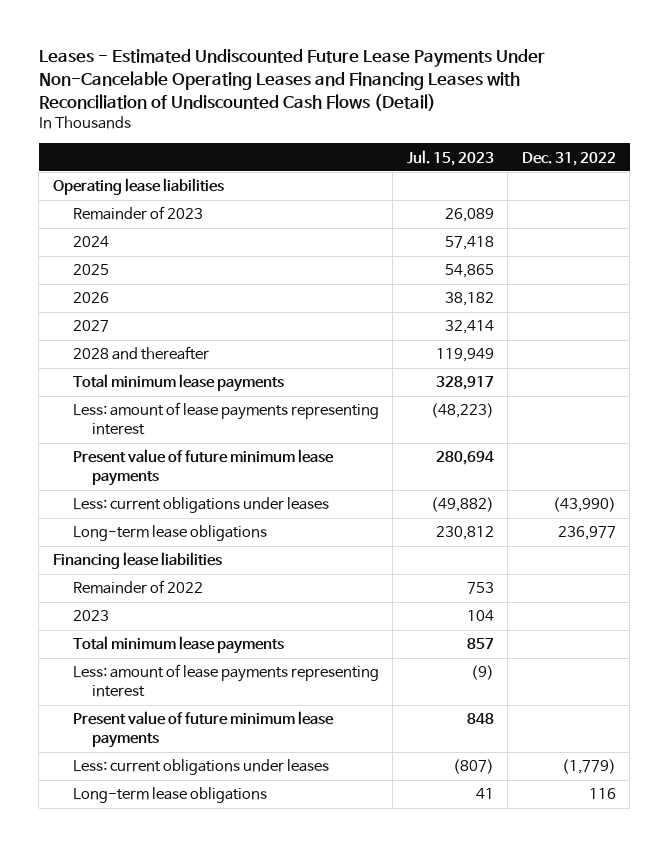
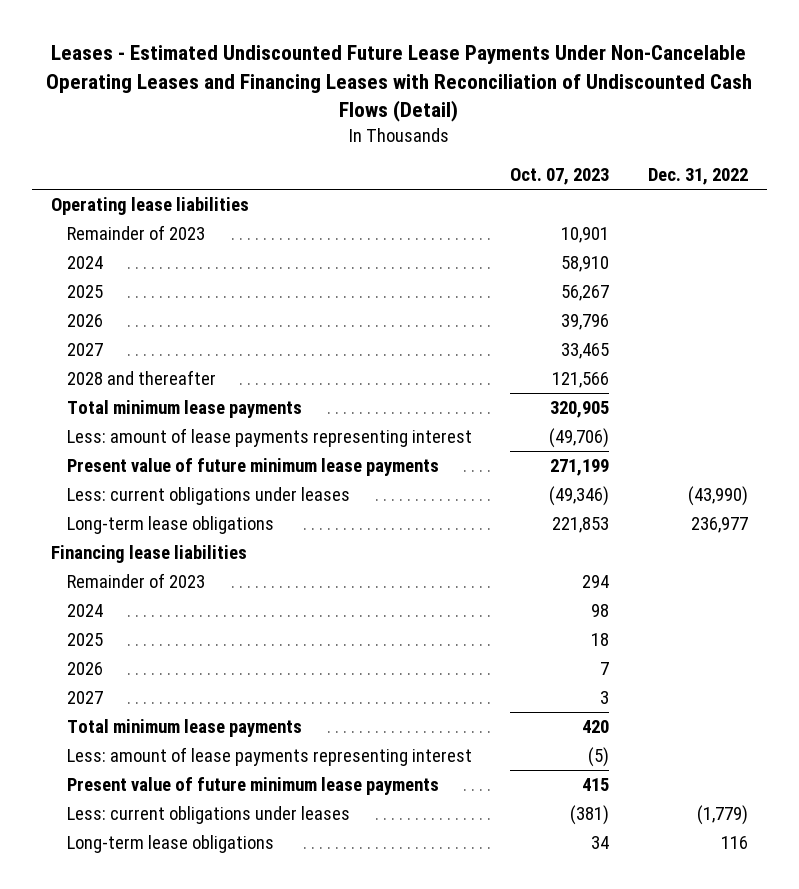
[406,149,494,166] Jul. 15, 2023 -> none
none -> [510,168,610,186] Oct. 07, 2023
[72,580,203,595] Remainder of 2022 -> [66,573,205,589] Remainder of 2023
[72,610,109,622] 2023 -> [66,604,103,618] 2024
none -> [66,633,103,647] 2025
none -> [66,662,103,676] 2026
none -> [66,691,103,705] 2027

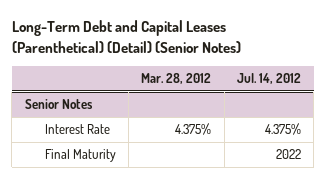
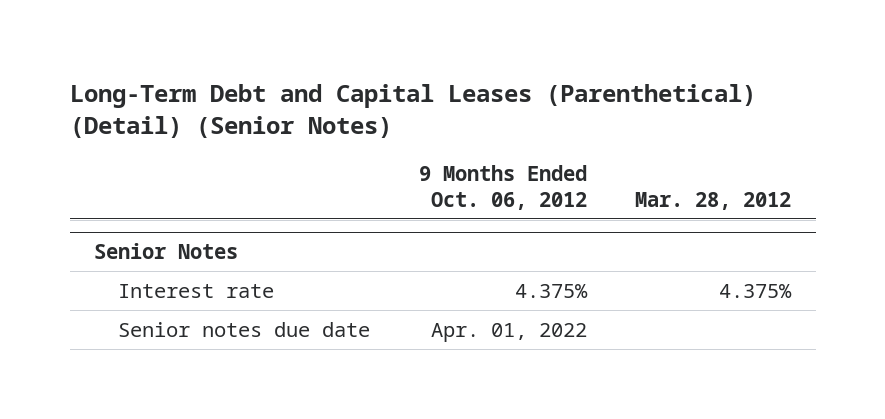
[236,73,301,85] Jul. 14, 2012 -> none
none -> [418,165,587,210] 9 Months Ended Oct. 06, 2012
[44,149,116,163] Final Maturity -> none
[44,124,110,135] Interest Rate -> [118,283,275,298] Interest rate
none -> [118,321,371,337] Senior notes due date

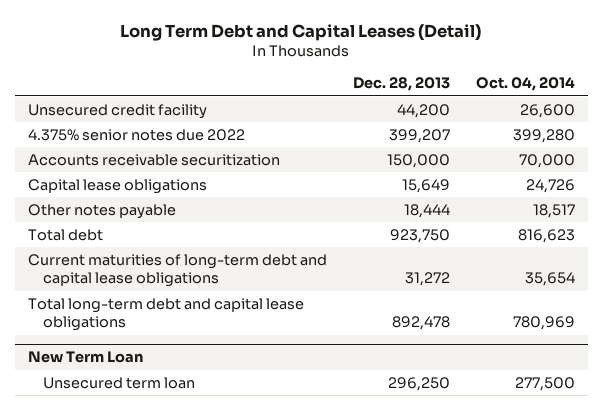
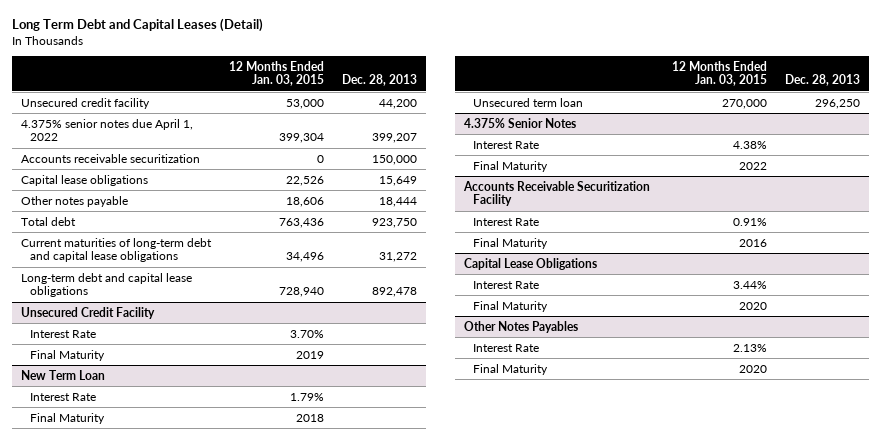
[475,77,575,92] Oct. 04, 2014 -> none
none -> [228,60,324,87] 12 Months Ended Jan. 03, 2015
[27,128,245,141] 4.375% senior notes due 2022 -> [20,118,193,142] 4.375% senior notes due April 1, 2022
[27,297,304,332] Total long-term debt and capital lease obligations -> [20,272,192,298] Long-term debt and capital lease obligations
none -> [20,306,155,319] Unsecured Credit Facility
none -> [29,329,96,338] Interest Rate
none -> [29,349,105,361] Final Maturity
none -> [29,392,96,401] Interest Rate
none -> [29,412,105,424] Final Maturity
none -> [463,117,576,128] 4.375% Senior Notes
none -> [472,140,539,149] Interest Rate
none -> [472,160,548,172] Final Maturity
none -> [462,180,650,207] Accounts Receivable Securitization Facility
none -> [472,217,539,226] Interest Rate
none -> [472,237,548,249] Final Maturity
none -> [463,257,597,270] Capital Lease Obligations
none -> [472,280,539,289] Interest Rate
none -> [472,300,548,312] Final Maturity
none -> [463,320,578,333] Other Notes Payables
none -> [472,343,539,352] Interest Rate
none -> [472,363,548,375] Final Maturity

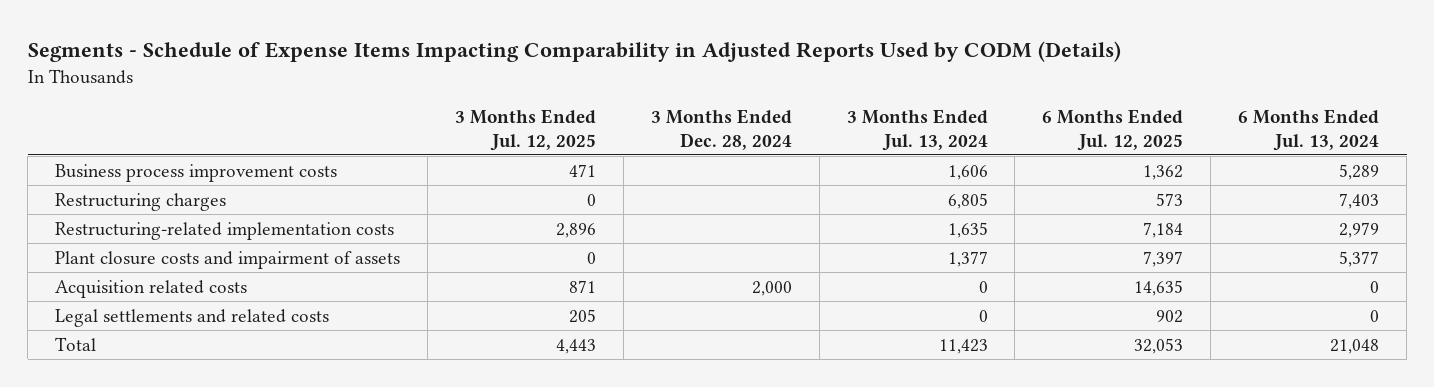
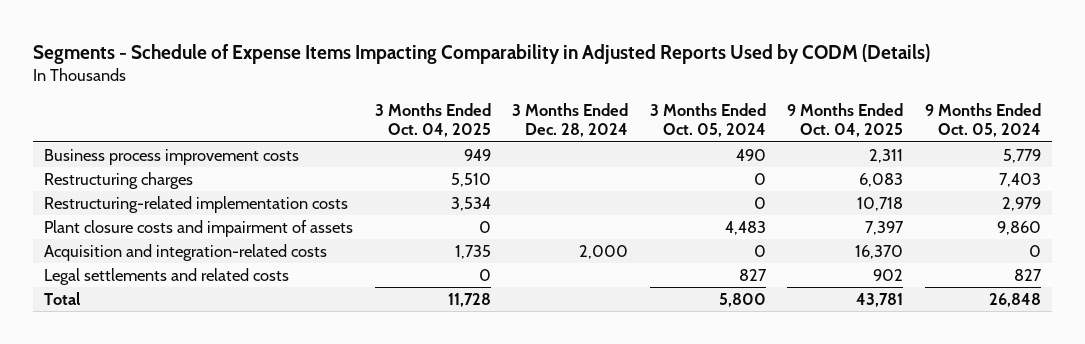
[454,108,596,151] 3 Months Ended Jul. 12, 2025 -> none
[846,108,988,151] 3 Months Ended Jul. 13, 2024 -> none
[1042,108,1184,151] 6 Months Ended Jul. 12, 2025 -> none
[1238,108,1380,151] 6 Months Ended Jul. 13, 2024 -> none
none -> [374,102,491,138] 3 Months Ended Oct. 04, 2025
none -> [649,102,766,138] 3 Months Ended Oct. 05, 2024
none -> [787,102,904,138] 9 Months Ended Oct. 04, 2025
none -> [924,102,1041,138] 9 Months Ended Oct. 05, 2024
[55,279,248,298] Acquisition related costs -> [44,243,328,261] Acquisition and integration-related costs

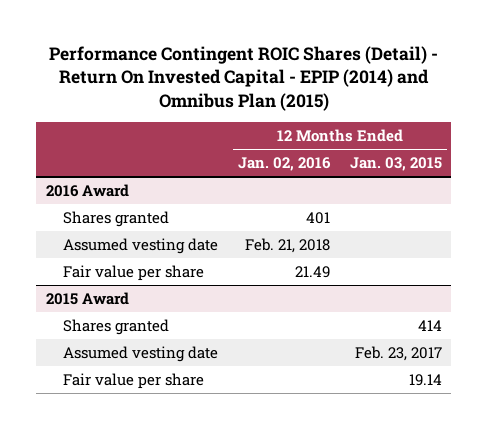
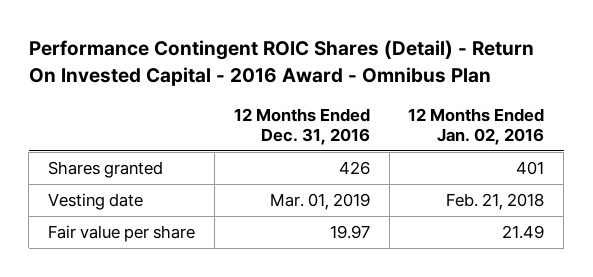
[48,45,438,111] Performance Contingent ROIC Shares (Detail) - Return On Invested Capital - EPIP (2014) and Omnibus Plan (2015) -> [28,40,534,86] Performance Contingent ROIC Shares (Detail) - Return On Invested Capital - 2016 Award - Omnibus Plan
[349,157,442,172] Jan. 03, 2015 -> none
none -> [233,108,370,145] 12 Months Ended Dec. 31, 2016
[45,184,129,198] 2016 Award -> none
[63,238,219,255] Assumed vesting date -> [48,192,144,210] Vesting date
[45,292,129,306] 2015 Award -> none
[63,319,170,336] Shares granted -> none
[63,346,219,363] Assumed vesting date -> none
[63,373,205,390] Fair value per share -> none

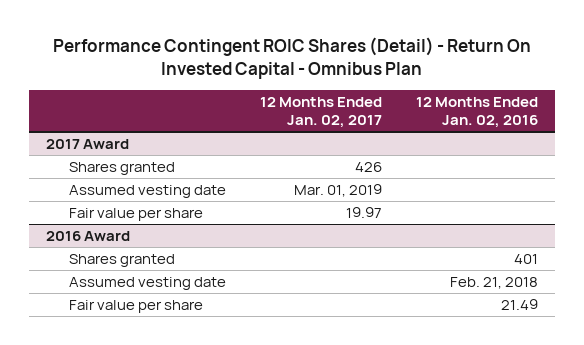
[28,40,534,86] Performance Contingent ROIC Shares (Detail) - Return On Invested Capital - 2016 Award - Omnibus Plan -> [52,36,531,80] Performance Contingent ROIC Shares (Detail) - Return On Invested Capital - Omnibus Plan
[233,108,370,145] 12 Months Ended Dec. 31, 2016 -> none
none -> [260,96,383,129] 12 Months Ended Jan. 02, 2017
none -> [45,138,129,149] 2017 Award
none -> [69,161,176,175] Shares granted
none -> [69,184,227,198] Assumed vesting date
none -> [69,207,204,221] Fair value per share
none -> [45,230,130,241] 2016 Award
[48,192,144,210] Vesting date -> [69,276,227,290] Assumed vesting date

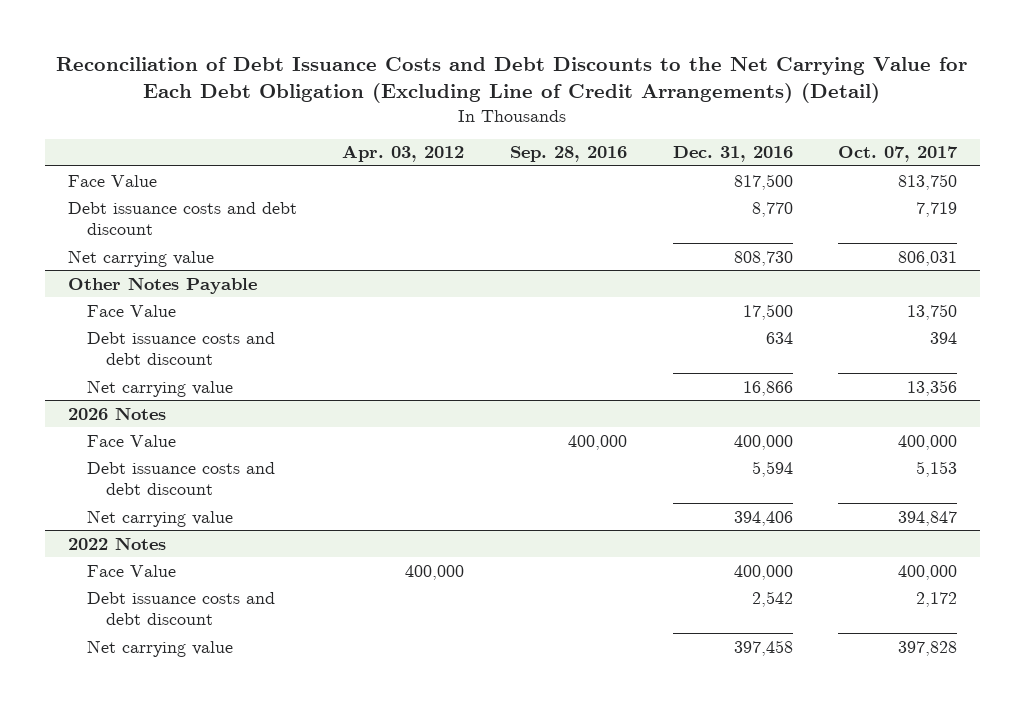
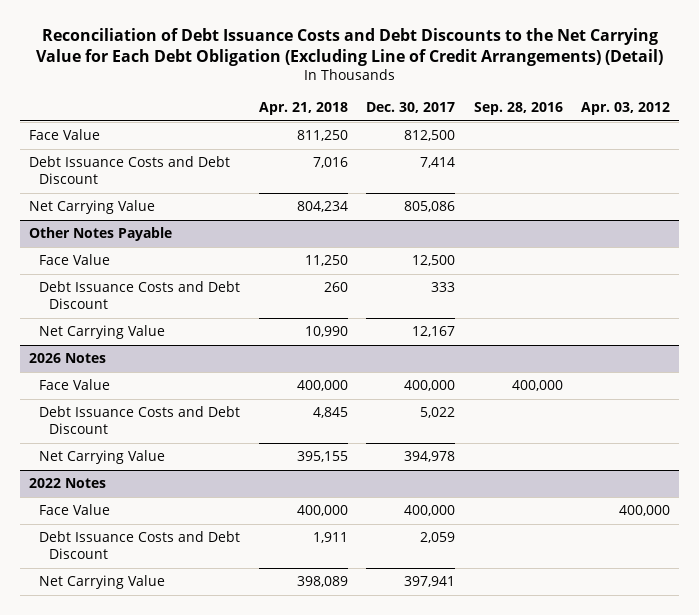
[672,146,793,163] Dec. 31, 2016 -> none
[838,146,959,163] Oct. 07, 2017 -> none
none -> [258,102,348,116] Apr. 21, 2018
none -> [366,102,456,114] Dec. 30, 2017
[67,201,297,236] Debt issuance costs and debt discount -> [29,156,231,185] Debt Issuance Costs and Debt Discount
[67,249,214,267] Net carrying value -> [29,200,156,215] Net Carrying Value
[86,331,275,366] Debt issuance costs and debt discount -> [39,281,241,310] Debt Issuance Costs and Debt Discount
[86,379,233,397] Net carrying value -> [39,325,166,340] Net Carrying Value
[86,461,275,496] Debt issuance costs and debt discount -> [39,406,241,435] Debt Issuance Costs and Debt Discount
[86,509,233,527] Net carrying value -> [39,450,166,465] Net Carrying Value
[86,591,275,626] Debt issuance costs and debt discount -> [39,531,241,560] Debt Issuance Costs and Debt Discount
[86,639,233,657] Net carrying value -> [39,575,166,590] Net Carrying Value

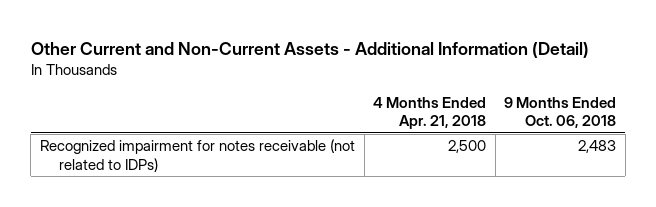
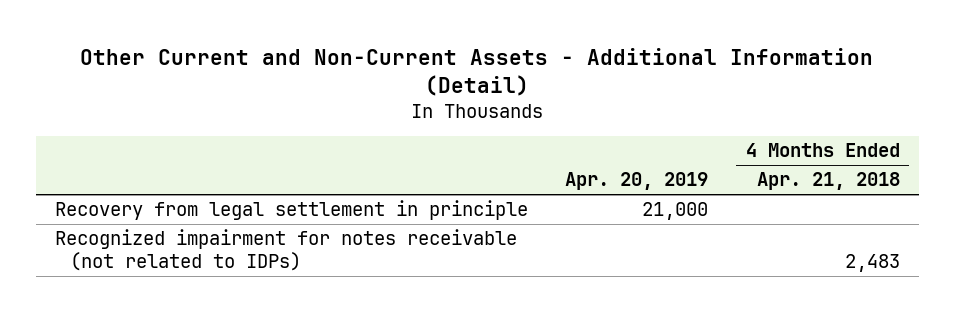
[504,96,617,129] 9 Months Ended Oct. 06, 2018 -> none
none -> [565,172,709,191] Apr. 20, 2019
none -> [54,200,528,221] Recovery from legal settlement in principle
[448,140,487,154] 2,500 -> [844,253,900,272] 2,483

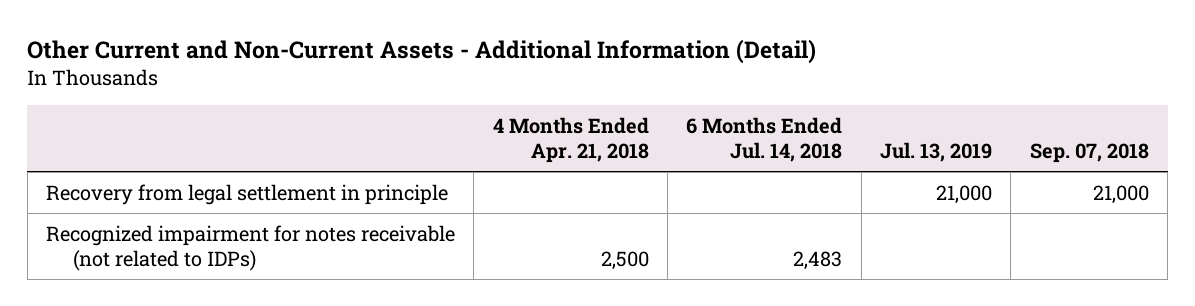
[565,172,709,191] Apr. 20, 2019 -> none
none -> [686,117,843,163] 6 Months Ended Jul. 14, 2018
none -> [880,142,993,163] Jul. 13, 2019
none -> [1029,143,1149,164] Sep. 07, 2018
[844,253,900,272] 2,483 -> [600,250,649,270] 2,500

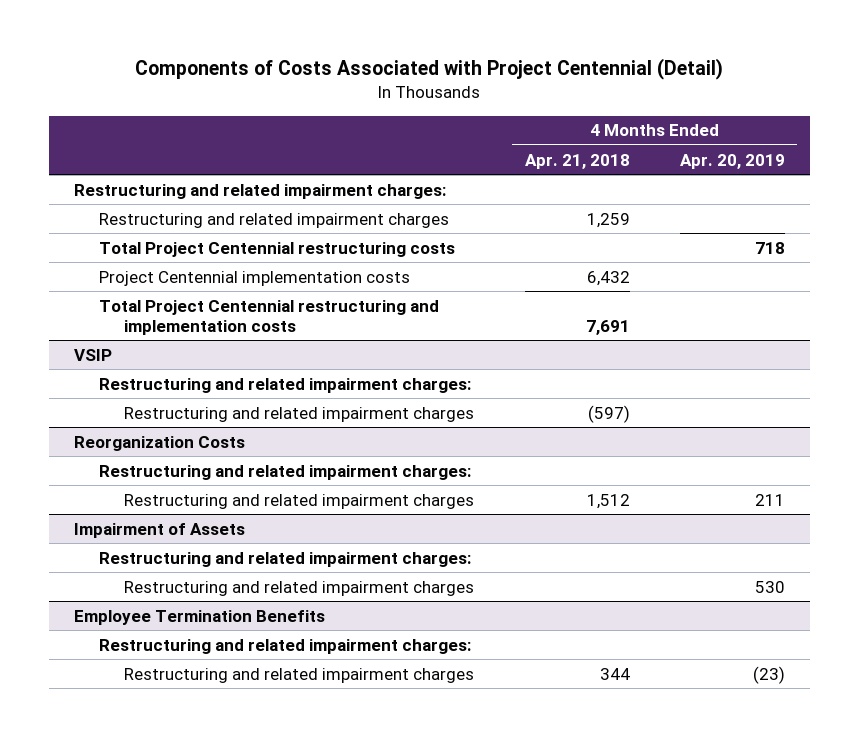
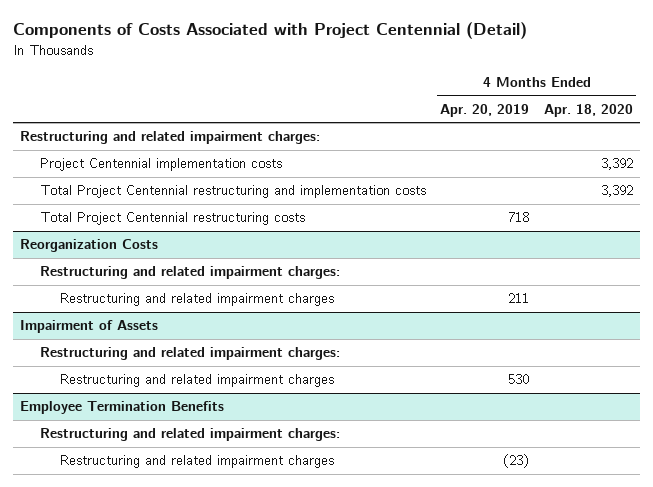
[524,153,630,169] Apr. 21, 2018 -> none
none -> [543,103,633,117] Apr. 18, 2020
[99,212,450,228] Restructuring and related impairment charges -> none
[73,348,112,361] VSIP -> none
[99,377,472,393] Restructuring and related impairment charges: -> none
[124,406,475,422] Restructuring and related impairment charges -> none
[99,241,456,257] Total Project Centennial restructuring costs -> [40,212,306,226] Total Project Centennial restructuring costs

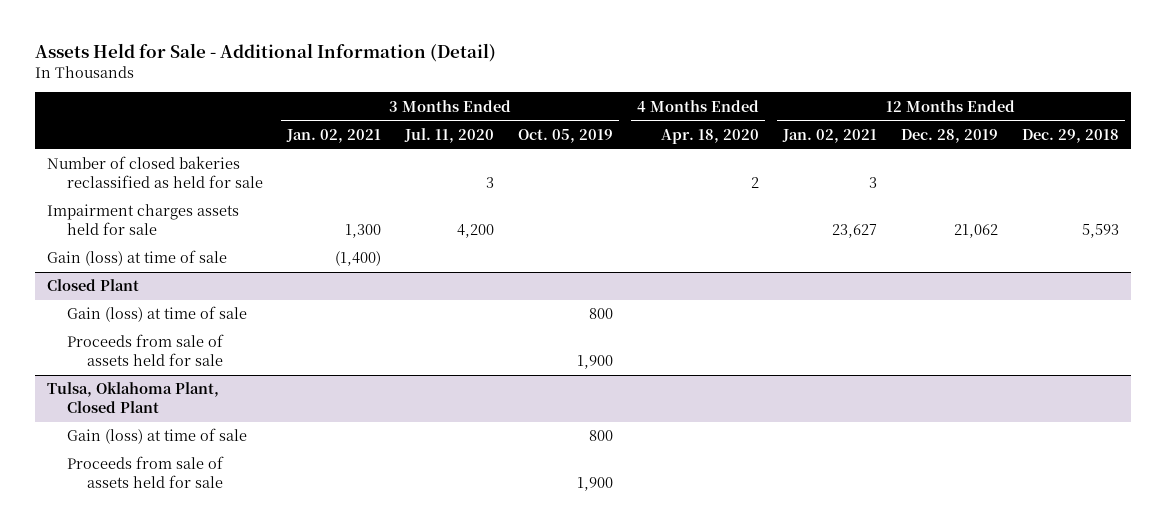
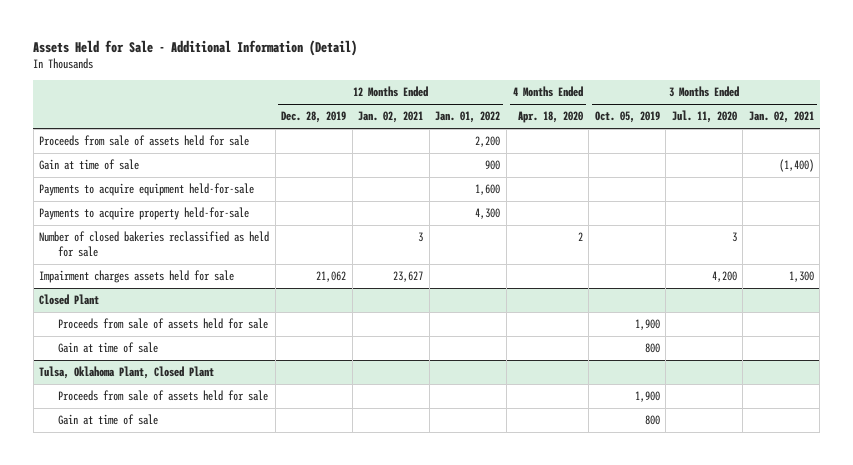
[1021,128,1119,143] Dec. 29, 2018 -> none
none -> [435,111,501,124] Jan. 01, 2022
none -> [39,135,250,147] Proceeds from sale of assets held for sale
none -> [39,159,140,171] Gain at time of sale
none -> [39,183,255,197] Payments to acquire equipment held-for-sale
none -> [39,207,250,221] Payments to acquire property held-for-sale
[47,250,228,267] Gain (loss) at time of sale -> none
[67,306,248,323] Gain (loss) at time of sale -> none
none -> [57,342,158,354] Gain at time of sale
[67,428,248,445] Gain (loss) at time of sale -> none
none -> [57,414,158,426] Gain at time of sale

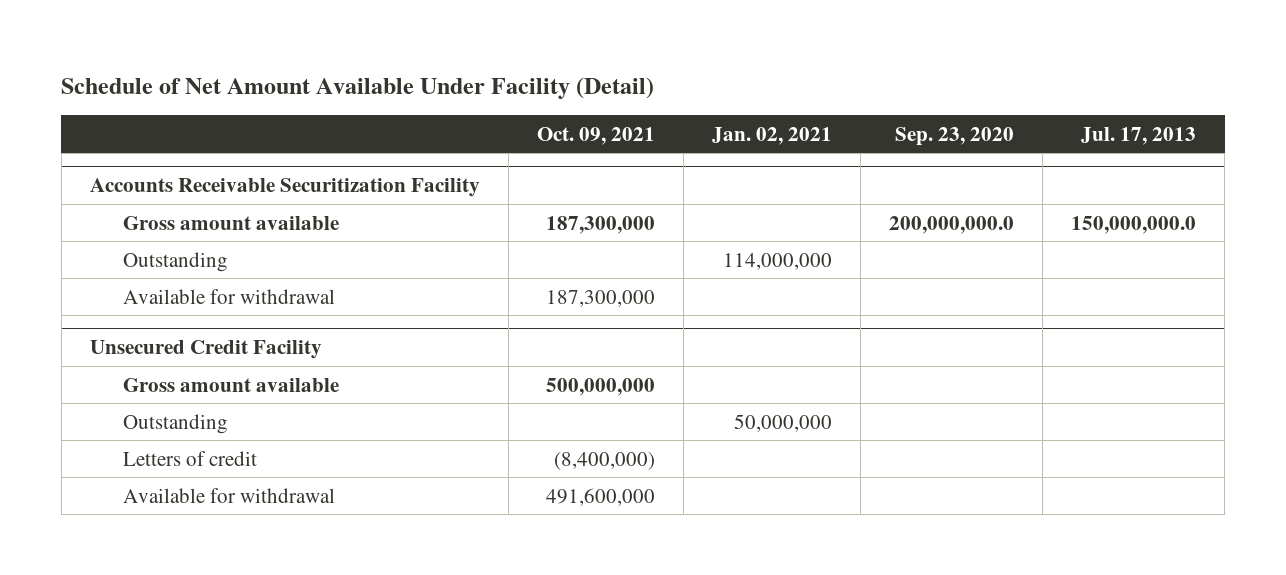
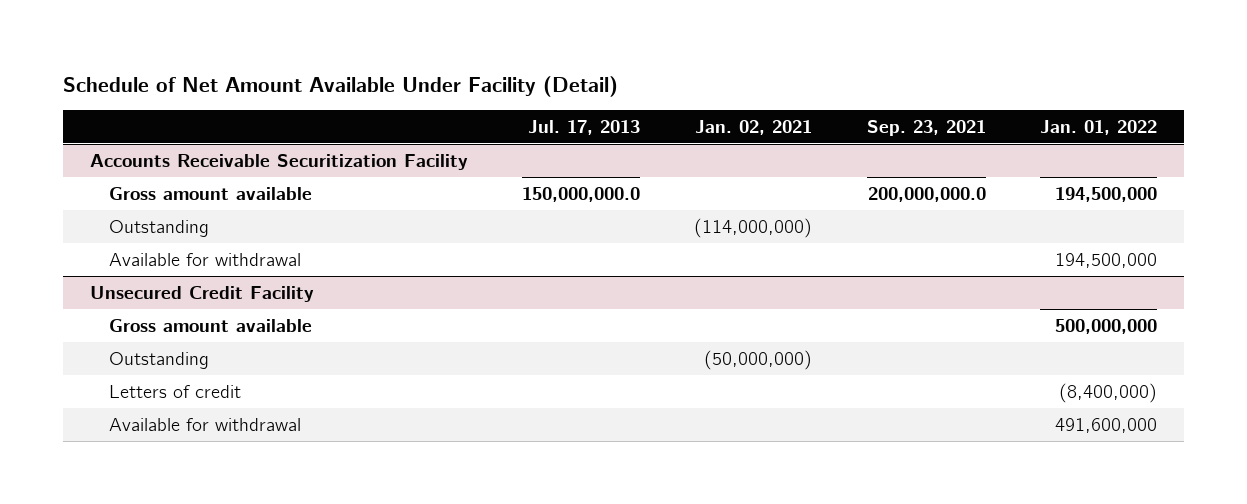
[537,126,656,145] Oct. 09, 2021 -> none
[895,126,1015,146] Sep. 23, 2020 -> none
none -> [866,119,986,136] Sep. 23, 2021
none -> [1039,119,1157,135] Jan. 01, 2022
[723,252,833,270] 114,000,000 -> [694,217,813,238] (114,000,000)
[734,413,833,432] 50,000,000 -> [704,349,813,370] (50,000,000)

